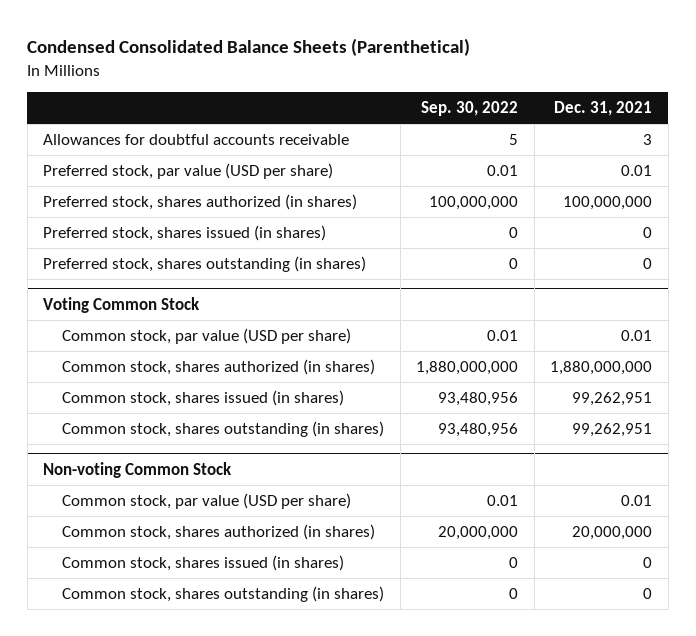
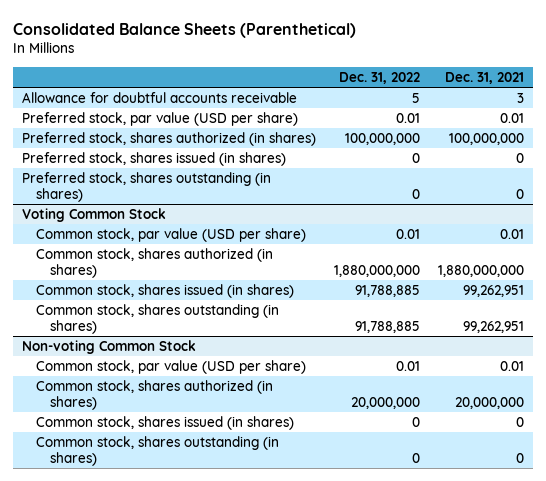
[27,38,471,57] Condensed Consolidated Balance Sheets (Parenthetical) -> [13,22,357,38] Consolidated Balance Sheets (Parenthetical)
[421,101,519,117] Sep. 30, 2022 -> none
none -> [339,71,421,84] Dec. 31, 2022
[43,133,350,145] Allowances for doubtful accounts receivable -> [22,91,298,103] Allowance for doubtful accounts receivable

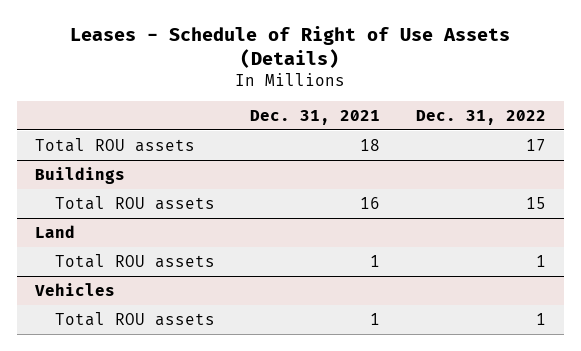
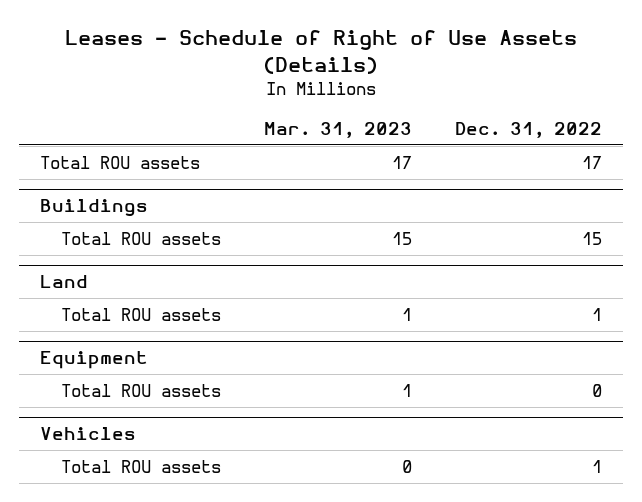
[250,109,381,125] Dec. 31, 2021 -> none
none -> [263,121,412,138] Mar. 31, 2023
none -> [40,351,149,370] Equipment
none -> [61,384,222,398] Total ROU assets

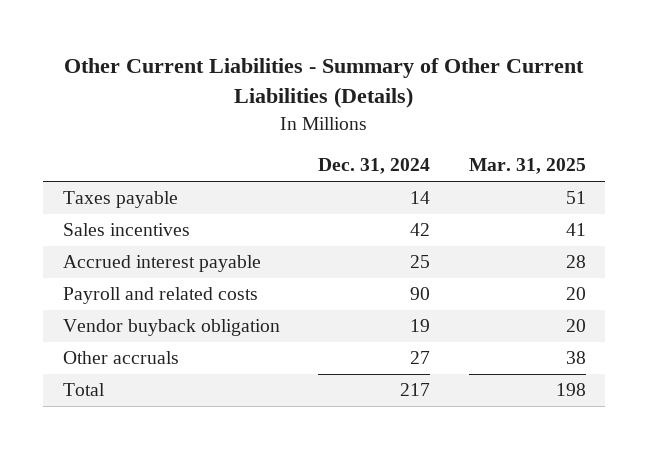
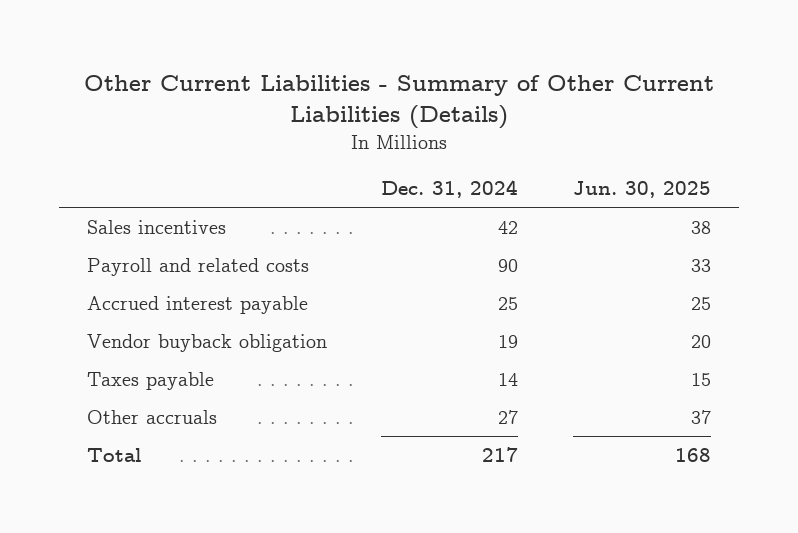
[469,158,587,175] Mar. 31, 2025 -> none
none -> [573,181,712,199] Jun. 30, 2025
[62,255,261,273] Accrued interest payable -> [86,295,308,314] Accrued interest payable
[62,191,178,209] Taxes payable -> [86,371,214,390] Taxes payable

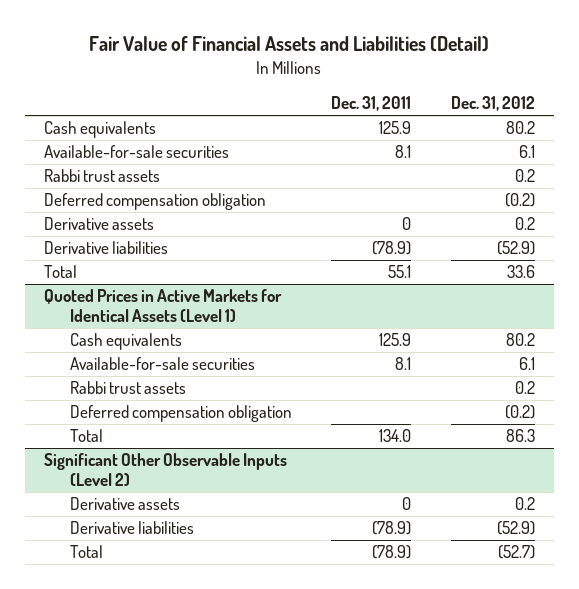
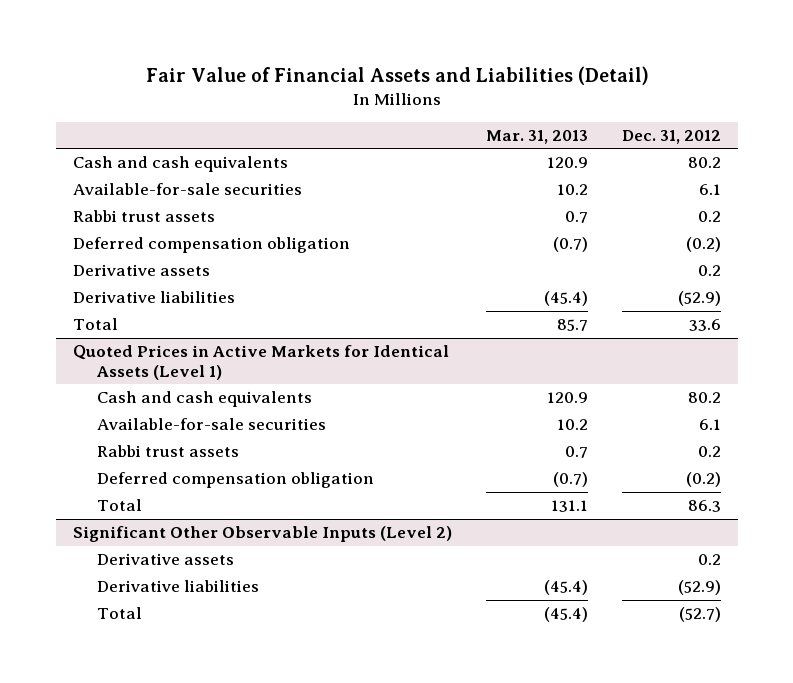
[331,96,412,112] Dec. 31, 2011 -> none
none -> [485,129,588,144] Mar. 31, 2013
[44,121,157,139] Cash equivalents -> [72,156,288,173] Cash and cash equivalents
[70,333,183,351] Cash equivalents -> [97,391,313,408] Cash and cash equivalents

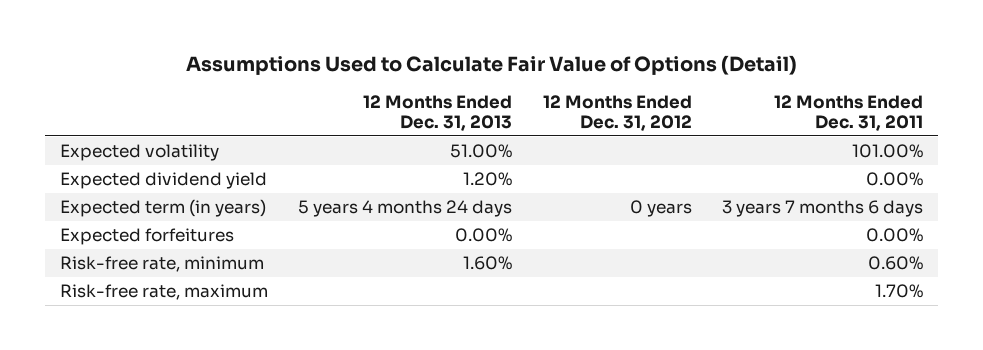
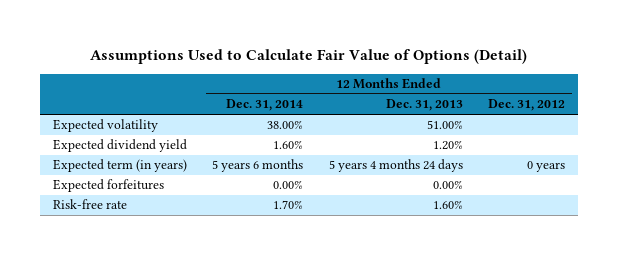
[774,95,924,131] 12 Months Ended Dec. 31, 2011 -> none
none -> [226,99,304,112] Dec. 31, 2014
[59,284,268,301] Risk-free rate, maximum -> none
[59,256,264,273] Risk-free rate, minimum -> [52,199,127,210] Risk-free rate

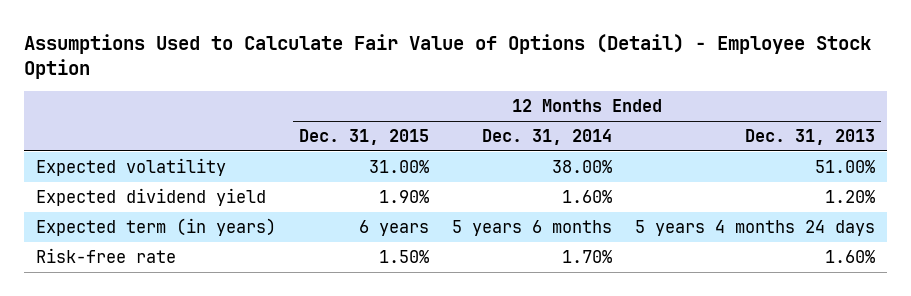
[90,49,528,65] Assumptions Used to Calculate Fair Value of Options (Detail) -> [24,33,872,80] Assumptions Used to Calculate Fair Value of Options (Detail) - Employee Stock Option
[488,99,566,112] Dec. 31, 2012 -> none
none -> [299,129,430,146] Dec. 31, 2015
[52,179,164,193] Expected forfeitures -> none

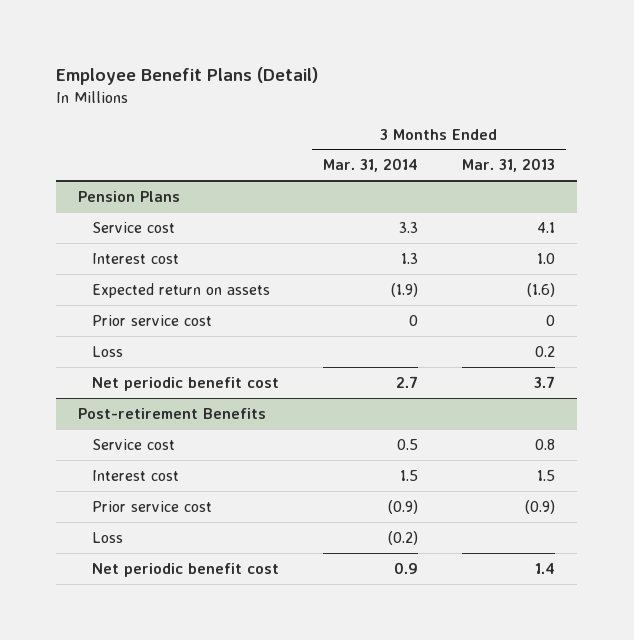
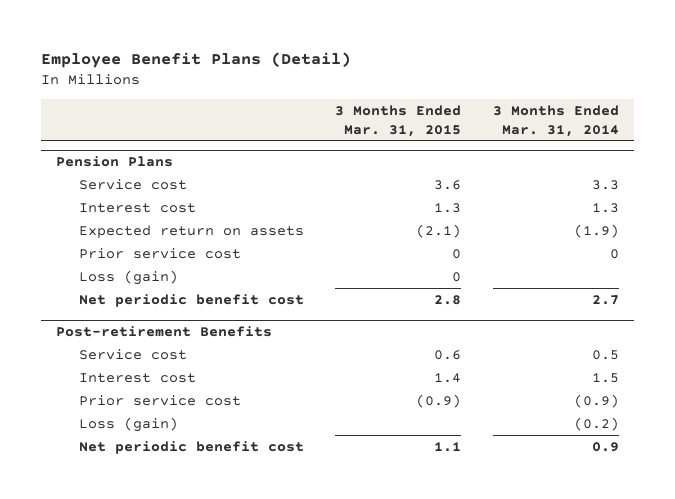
[462,158,556,173] Mar. 31, 2013 -> none
none -> [335,104,462,137] 3 Months Ended Mar. 31, 2015
[92,345,124,357] Loss -> [79,269,179,285] Loss (gain)
[92,531,124,543] Loss -> [79,416,179,432] Loss (gain)

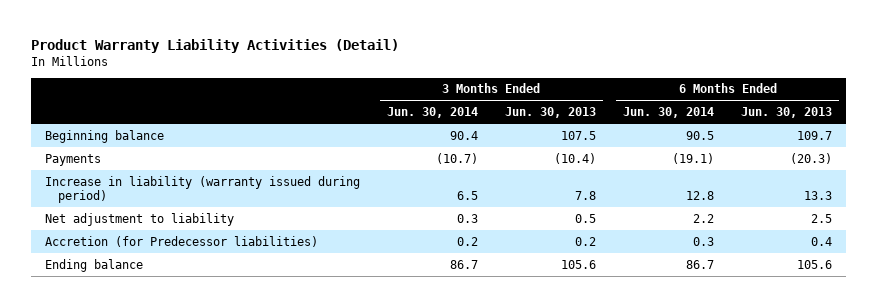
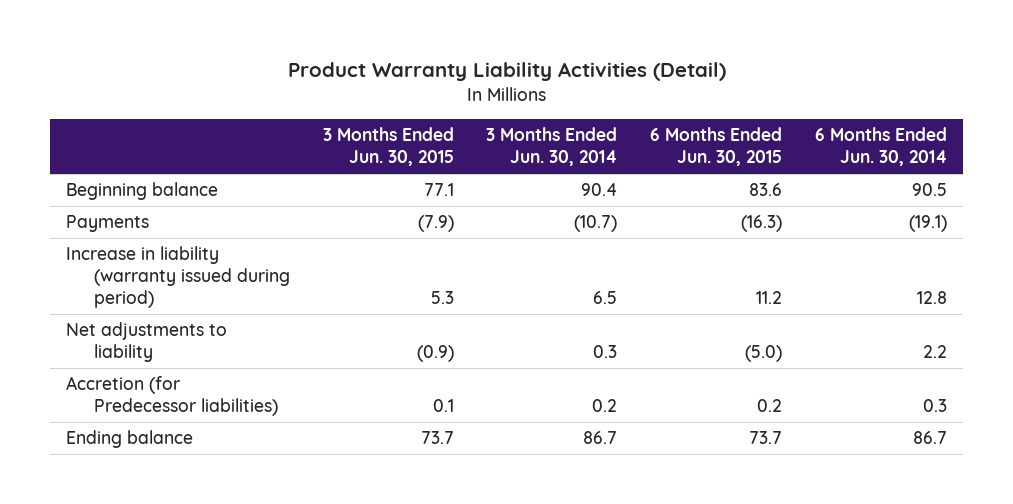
[504,107,596,119] Jun. 30, 2013 -> none
[741,107,833,119] Jun. 30, 2013 -> none
none -> [322,127,454,167] 3 Months Ended Jun. 30, 2015
none -> [650,127,783,167] 6 Months Ended Jun. 30, 2015
[44,212,234,226] Net adjustment to liability -> [66,322,228,363] Net adjustments to liability

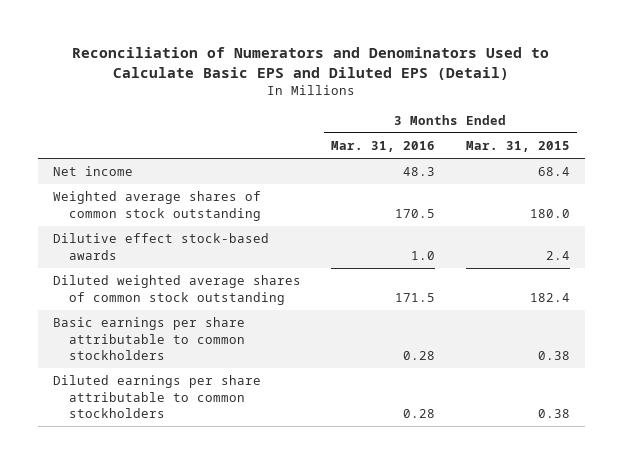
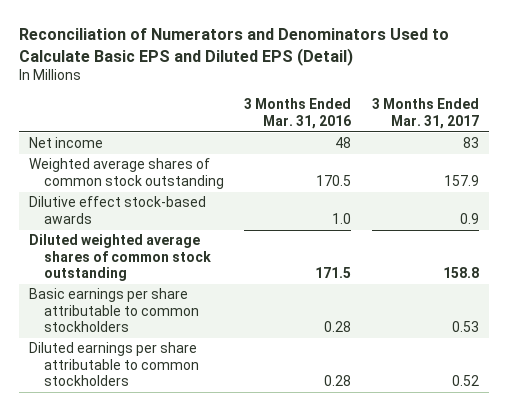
[465,141,570,153] Mar. 31, 2015 -> none
none -> [371,98,479,129] 3 Months Ended Mar. 31, 2017
[403,167,436,177] 48.3 -> [335,137,352,149] 48

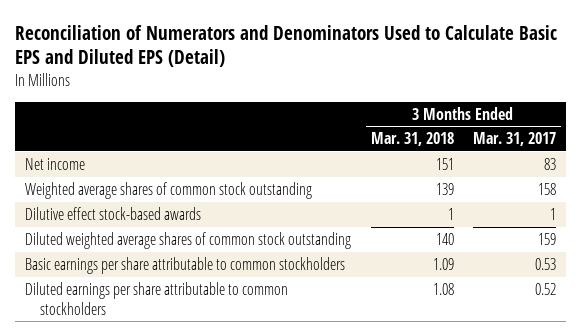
[244,98,352,129] 3 Months Ended Mar. 31, 2016 -> none
none -> [370,132,454,147] Mar. 31, 2018
[443,174,479,186] 157.9 -> [538,182,557,195] 158
[459,212,479,224] 0.9 -> [550,207,557,220] 1
[442,267,479,279] 158.8 -> [538,232,557,245] 159

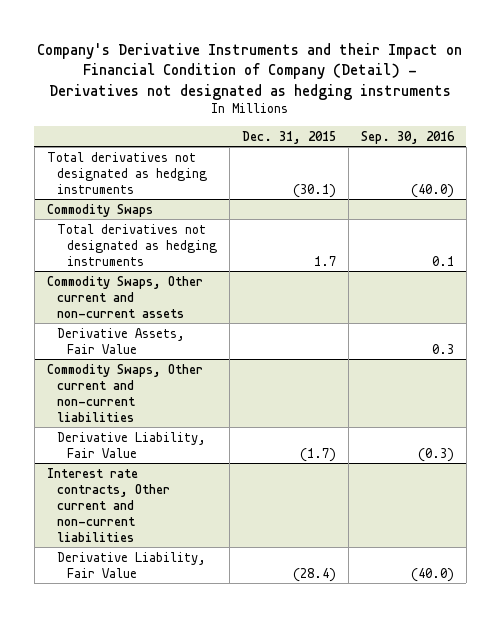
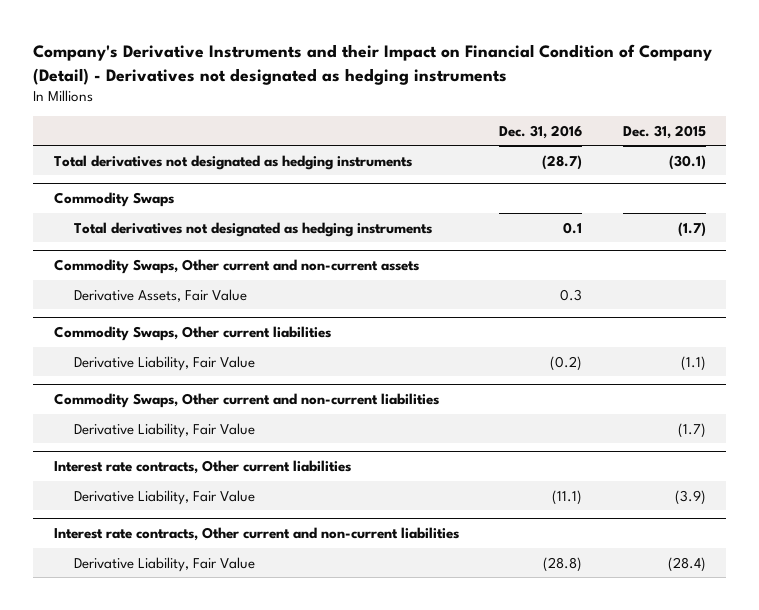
[360,130,455,144] Sep. 30, 2016 -> none
none -> [499,124,583,139] Dec. 31, 2016
[313,255,336,266] 1.7 -> [677,221,706,237] (1.7)
none -> [53,326,331,342] Commodity Swaps, Other current liabilities
none -> [74,355,256,371] Derivative Liability, Fair Value
none -> [53,460,351,475] Interest rate contracts, Other current liabilities
none -> [74,489,256,505] Derivative Liability, Fair Value

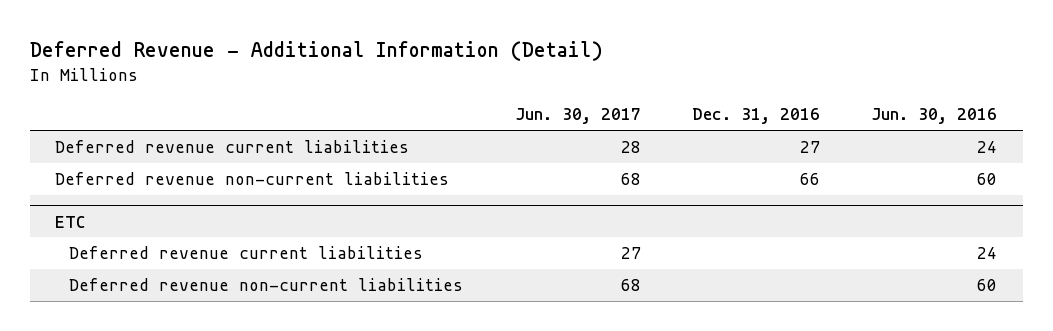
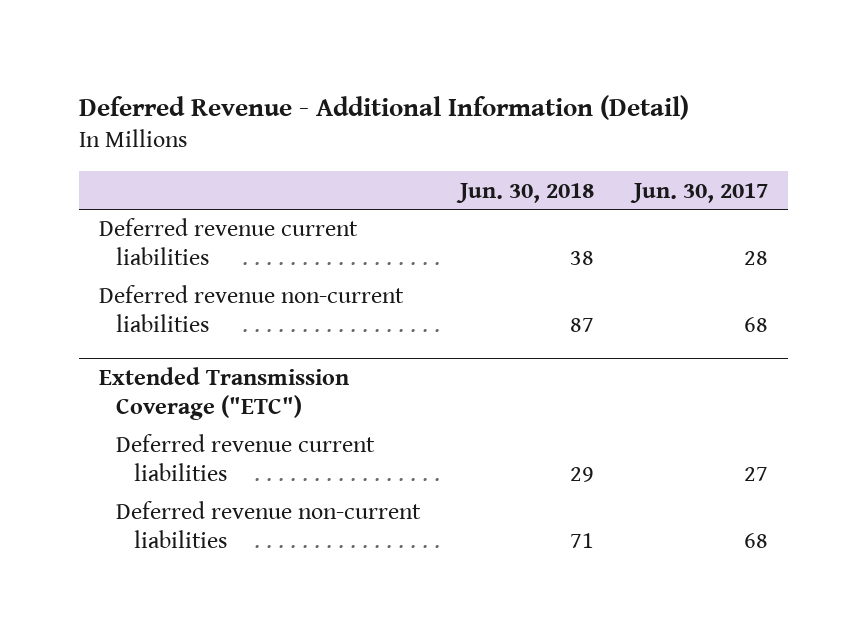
[692,108,821,125] Dec. 31, 2016 -> none
[871,108,998,125] Jun. 30, 2016 -> none
none -> [456,182,595,203] Jun. 30, 2018
[55,215,87,228] ETC -> [98,366,349,420] Extended Transmission Coverage ("ETC")

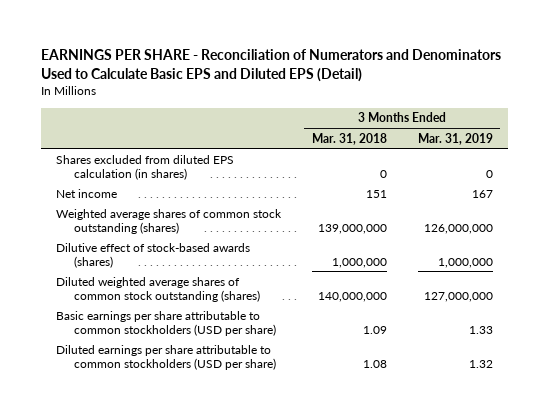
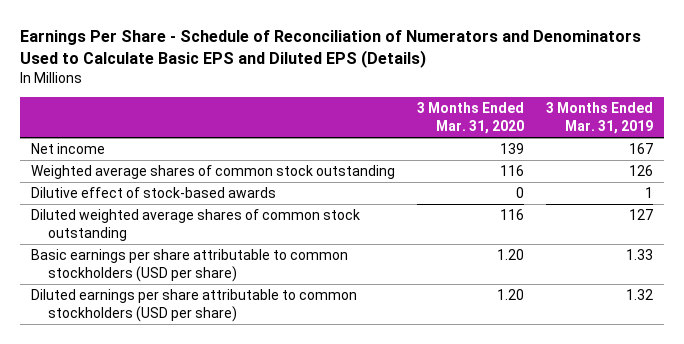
[41,49,502,83] EARNINGS PER SHARE - Reconciliation of Numerators and Denominators Used to Calculate Basic EPS and Diluted EPS (Detail) -> [20,30,642,68] Earnings Per Share - Schedule of Reconciliation of Numerators and Denominators Used to Calculate Basic EPS and Diluted EPS (Details)
[312,132,388,145] Mar. 31, 2018 -> none
none -> [417,102,525,135] 3 Months Ended Mar. 31, 2020
[56,154,235,180] Shares excluded from diluted EPS calculation (in shares) -> none
[56,208,283,234] Weighted average shares of common stock outstanding (shares) -> [31,165,396,180] Weighted average shares of common stock outstanding
[423,223,493,234] 126,000,000 -> [629,165,654,177] 126
[56,242,251,268] Dilutive effect of stock-based awards (shares) -> [31,187,277,199] Dilutive effect of stock-based awards
[437,257,493,268] 1,000,000 -> [645,187,654,199] 1
[56,276,261,302] Diluted weighted average shares of common stock outstanding (shares) -> [31,209,361,241] Diluted weighted average shares of common stock outstanding
[423,291,493,302] 127,000,000 -> [629,209,654,221] 127

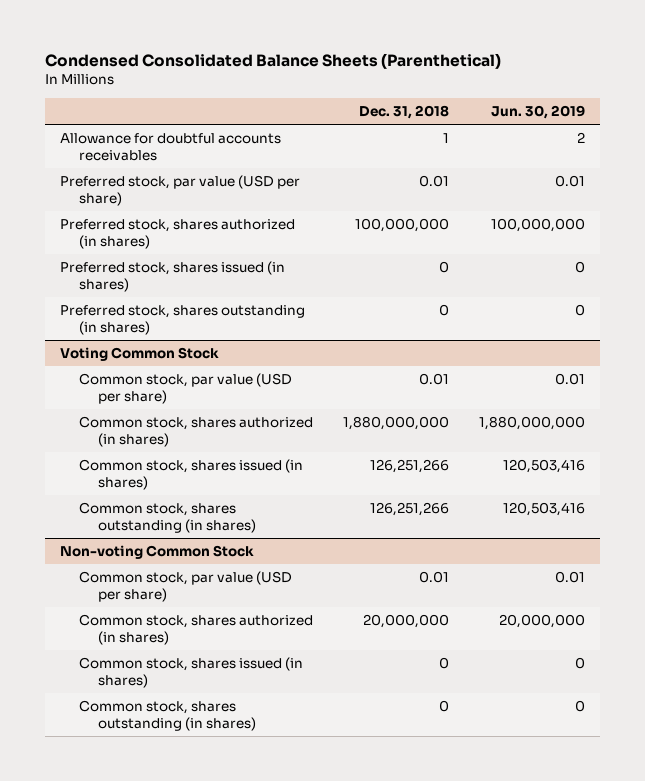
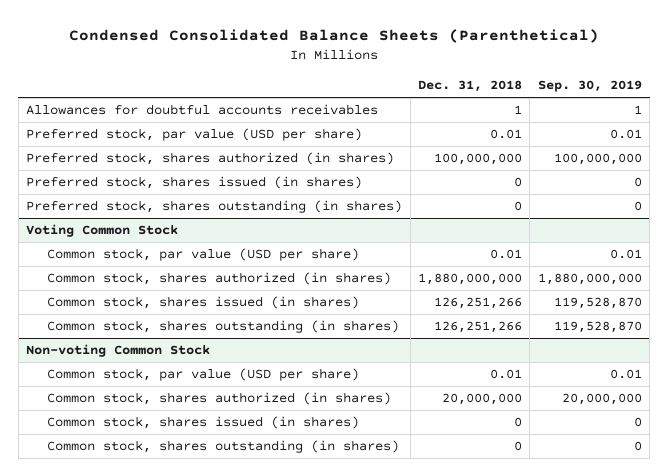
[491,104,586,119] Jun. 30, 2019 -> none
none -> [537,80,642,93] Sep. 30, 2019
[59,133,281,161] Allowance for doubtful accounts receivables -> [26,104,379,116] Allowances for doubtful accounts receivables

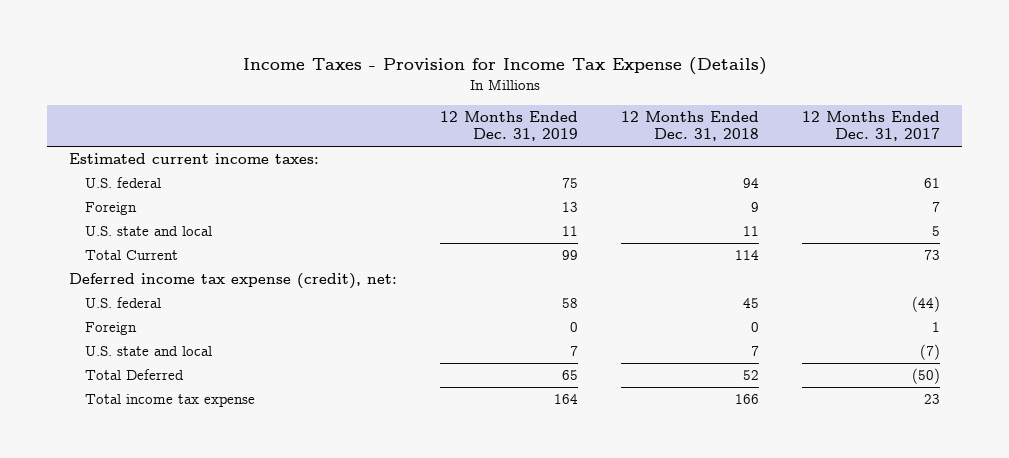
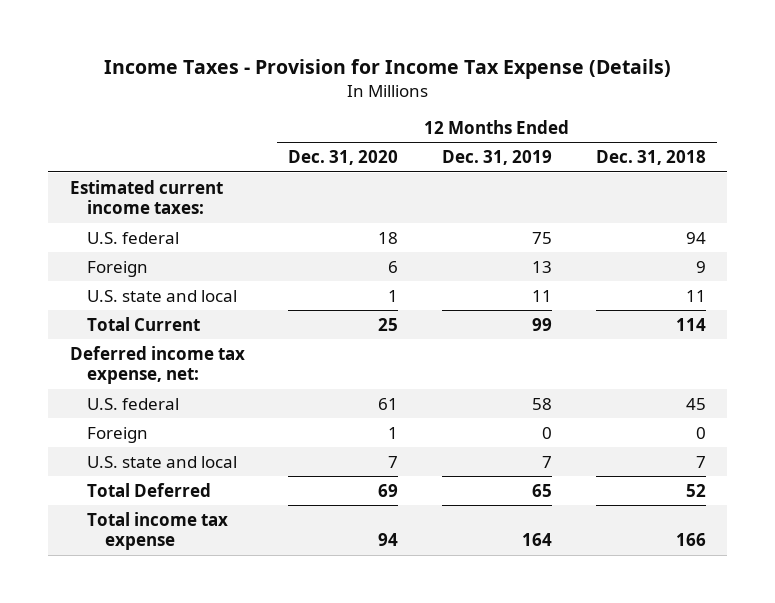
[802,110,941,142] 12 Months Ended Dec. 31, 2017 -> none
none -> [288,150,399,166] Dec. 31, 2020
[69,273,398,290] Deferred income tax expense (credit), net: -> [69,345,245,385] Deferred income tax expense, net:

